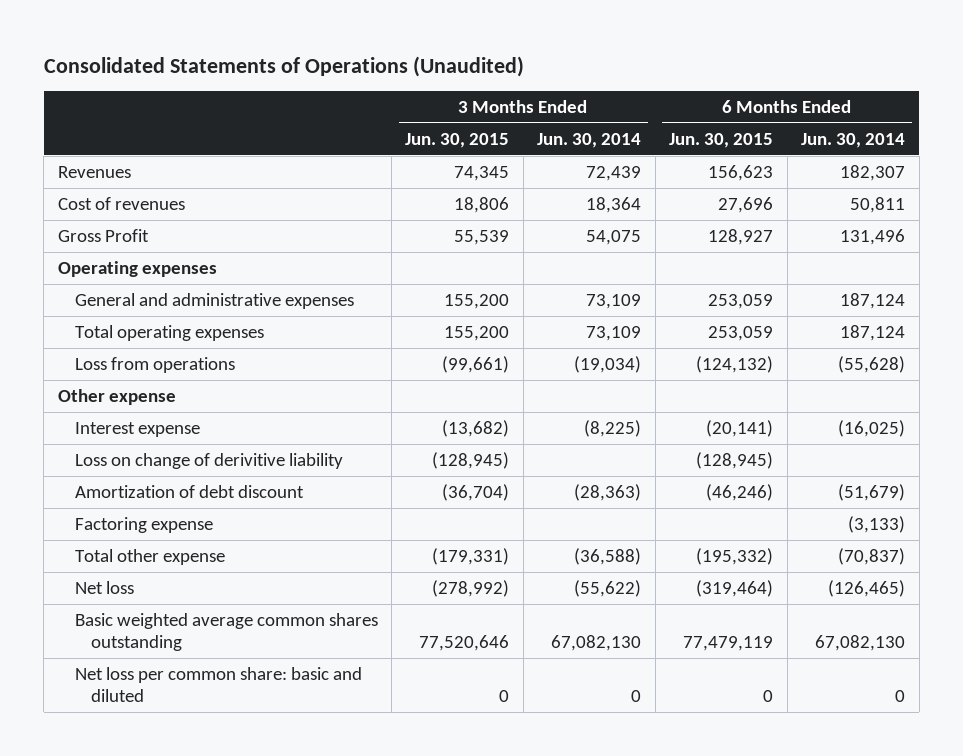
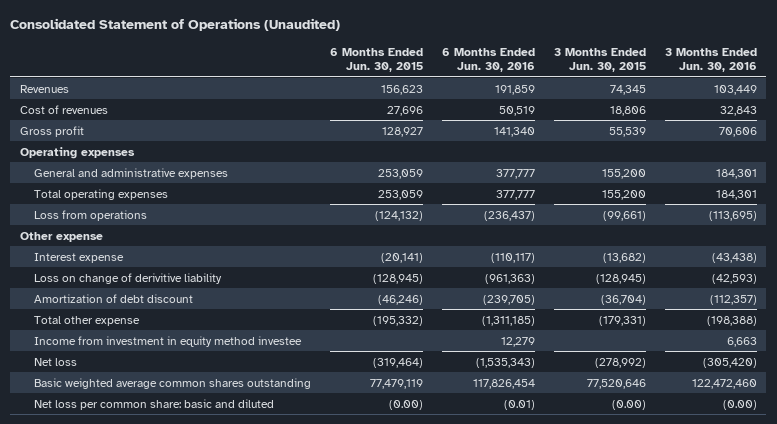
[43,55,524,77] Consolidated Statements of Operations (Unaudited) -> [10,18,341,32] Consolidated Statement of Operations (Unaudited)
[537,132,642,148] Jun. 30, 2014 -> none
[801,132,906,148] Jun. 30, 2014 -> none
none -> [441,48,535,73] 6 Months Ended Jun. 30, 2016
none -> [664,48,757,73] 3 Months Ended Jun. 30, 2016
[57,228,149,242] Gross Profit -> [19,125,84,137] Gross profit
[74,516,213,533] Factoring expense -> none
none -> [33,335,302,347] Income from investment in equity method investee
[499,690,510,703] 0 -> [611,399,646,410] (0.00)
[763,690,774,703] 0 -> [388,399,423,410] (0.00)

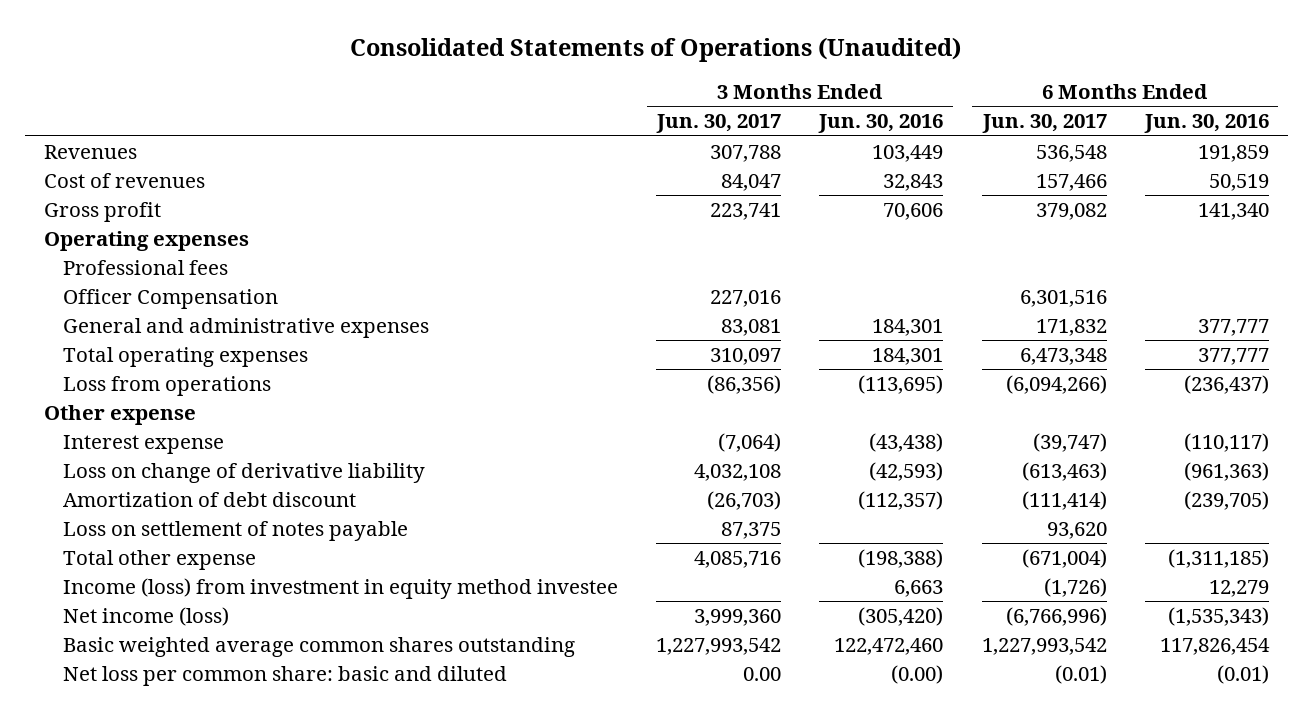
[10,18,341,32] Consolidated Statement of Operations (Unaudited) -> [350,37,962,63] Consolidated Statements of Operations (Unaudited)
[329,48,423,73] 6 Months Ended Jun. 30, 2015 -> none
[553,48,646,73] 3 Months Ended Jun. 30, 2015 -> none
none -> [656,114,782,134] Jun. 30, 2017
none -> [981,114,1107,134] Jun. 30, 2017
none -> [63,260,229,276] Professional fees
none -> [63,289,279,310] Officer Compensation
[33,272,222,284] Loss on change of derivitive liability -> [63,463,426,484] Loss on change of derivative liability
none -> [63,521,409,542] Loss on settlement of notes payable
[33,335,302,347] Income from investment in equity method investee -> [63,578,619,600] Income (loss) from investment in equity method investee
[33,357,77,366] Net loss -> [63,607,230,627] Net income (loss)

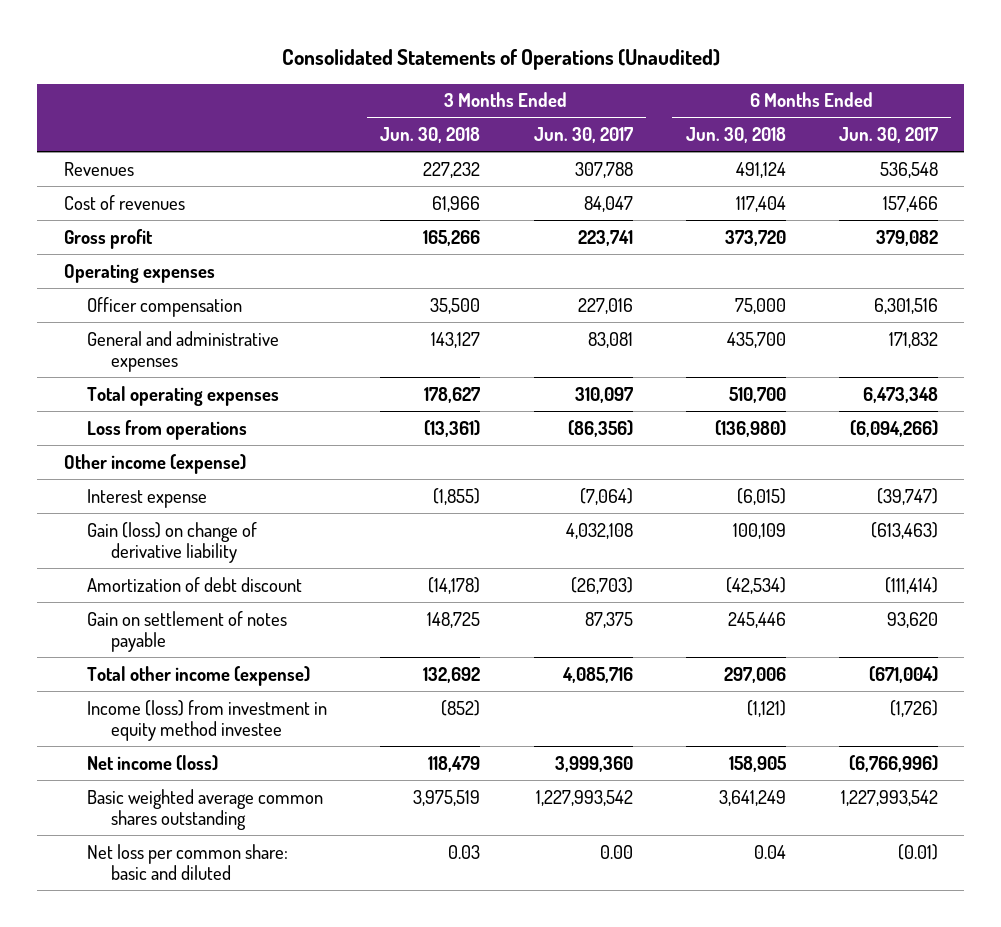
[818,114,944,134] Jun. 30, 2016 -> none
[1143,114,1269,134] Jun. 30, 2016 -> none
none -> [380,127,481,144] Jun. 30, 2018
none -> [685,127,786,144] Jun. 30, 2018
[63,260,229,276] Professional fees -> none
[63,289,279,310] Officer Compensation -> [87,296,243,317] Officer compensation
[43,405,196,426] Other expense -> [63,453,246,474] Other income (expense)
[63,463,426,484] Loss on change of derivative liability -> [87,521,258,563] Gain (loss) on change of derivative liability
[63,521,409,542] Loss on settlement of notes payable -> [87,610,288,652] Gain on settlement of notes payable
[63,550,257,571] Total other expense -> [87,665,311,686] Total other income (expense)

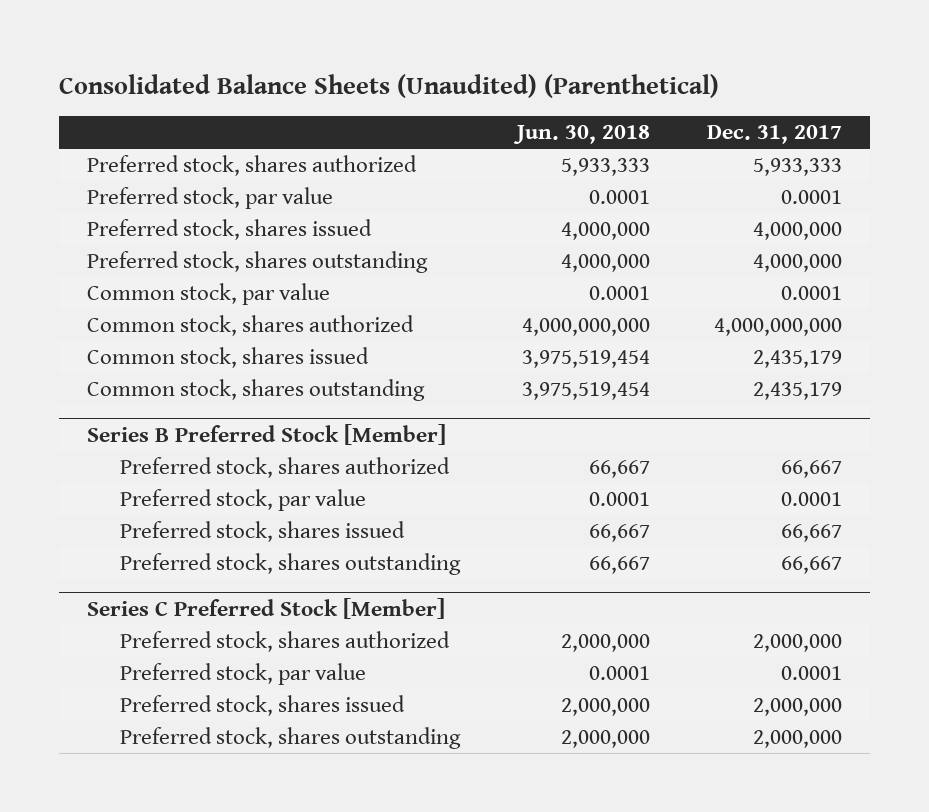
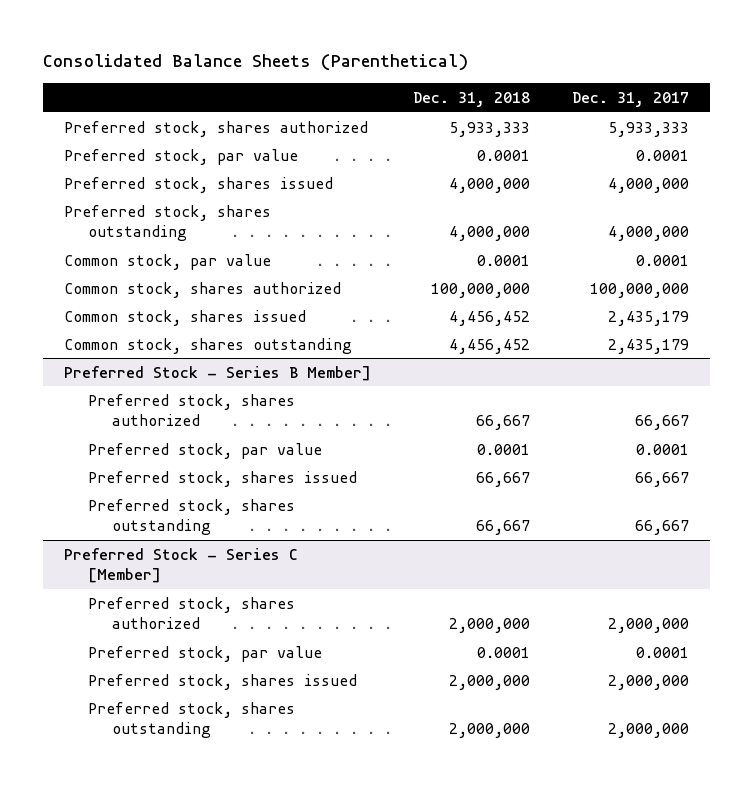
[58,73,719,98] Consolidated Balance Sheets (Unaudited) (Parenthetical) -> [42,54,468,72] Consolidated Balance Sheets (Parenthetical)
[512,125,650,145] Jun. 30, 2018 -> none
none -> [412,91,530,107] Dec. 31, 2018
[713,318,842,337] 4,000,000,000 -> [589,282,689,298] 100,000,000
[87,423,447,445] Series B Preferred Stock [Member] -> [63,365,371,381] Preferred Stock - Series B Member]
[87,597,446,619] Series C Preferred Stock [Member] -> [63,547,298,583] Preferred Stock - Series C [Member]

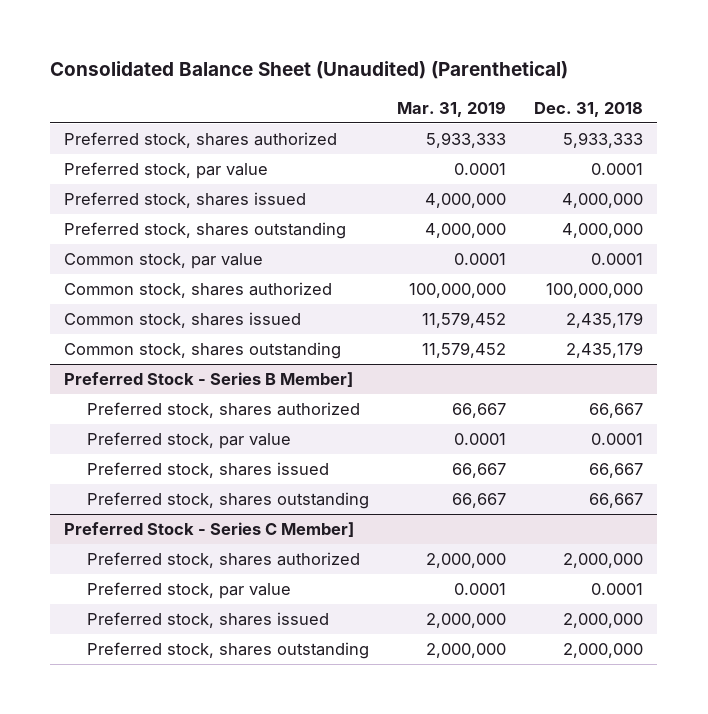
[42,54,468,72] Consolidated Balance Sheets (Parenthetical) -> [50,61,569,80] Consolidated Balance Sheet (Unaudited) (Parenthetical)
[571,91,689,107] Dec. 31, 2017 -> none
none -> [396,101,506,118] Mar. 31, 2019
[448,310,530,326] 4,456,452 -> [566,312,644,329] 2,435,179
[448,338,530,354] 4,456,452 -> [566,342,644,359] 2,435,179
[63,547,298,583] Preferred Stock - Series C [Member] -> [64,522,355,538] Preferred Stock - Series C Member]

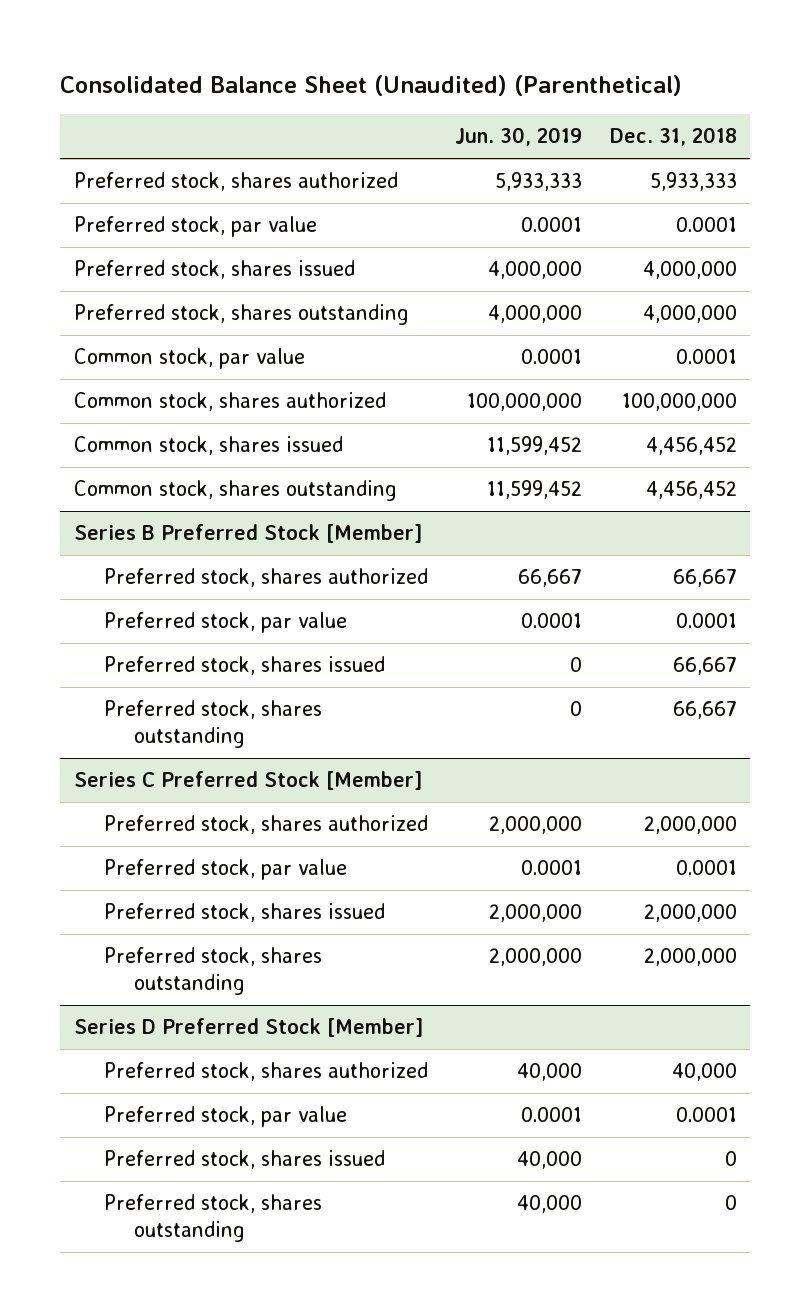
[396,101,506,118] Mar. 31, 2019 -> none
none -> [455,127,583,147] Jun. 30, 2019
[566,312,644,329] 2,435,179 -> [645,437,737,456] 4,456,452
[566,342,644,359] 2,435,179 -> [645,481,737,500] 4,456,452
[64,372,354,388] Preferred Stock - Series B Member] -> [73,524,422,544] Series B Preferred Stock [Member]
[64,522,355,538] Preferred Stock - Series C Member] -> [73,771,422,791] Series C Preferred Stock [Member]
none -> [73,1018,423,1038] Series D Preferred Stock [Member]
none -> [103,1062,428,1082] Preferred stock, shares authorized
none -> [103,1106,347,1128] Preferred stock, par value
none -> [103,1150,385,1170] Preferred stock, shares issued
none -> [103,1194,322,1243] Preferred stock, shares outstanding

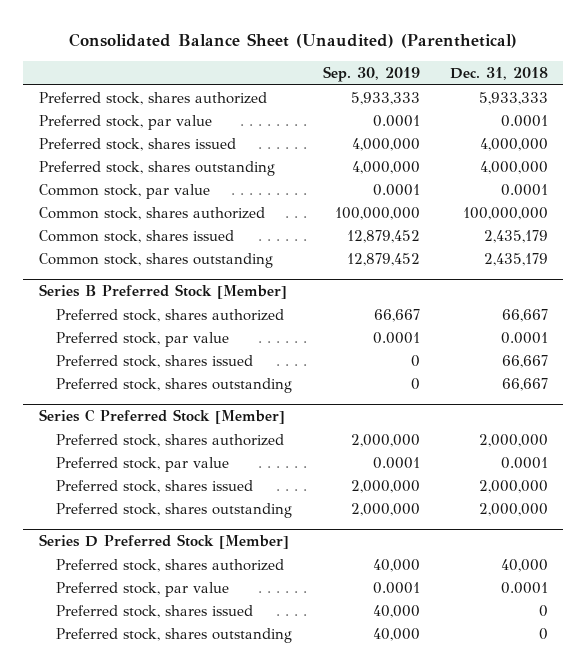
[455,127,583,147] Jun. 30, 2019 -> none
none -> [322,66,420,83] Sep. 30, 2019
[645,437,737,456] 4,456,452 -> [484,229,549,243] 2,435,179
[645,481,737,500] 4,456,452 -> [484,252,549,266] 2,435,179

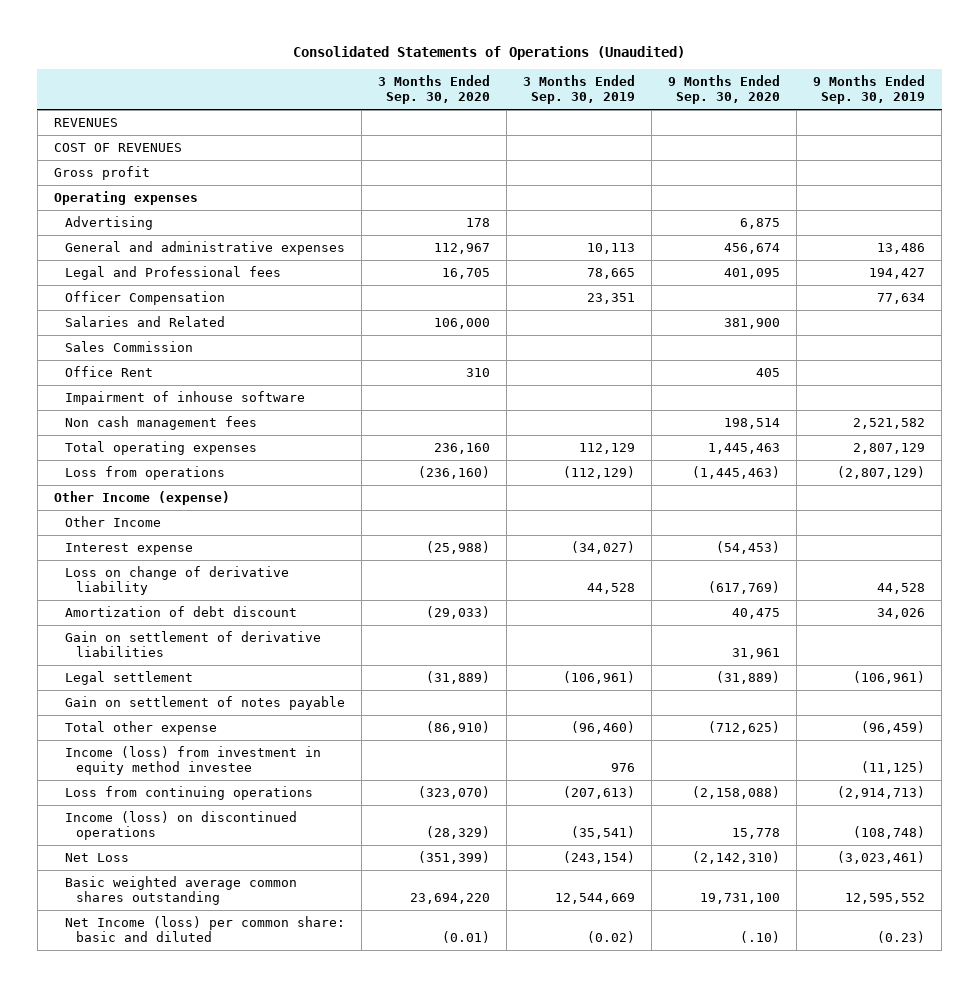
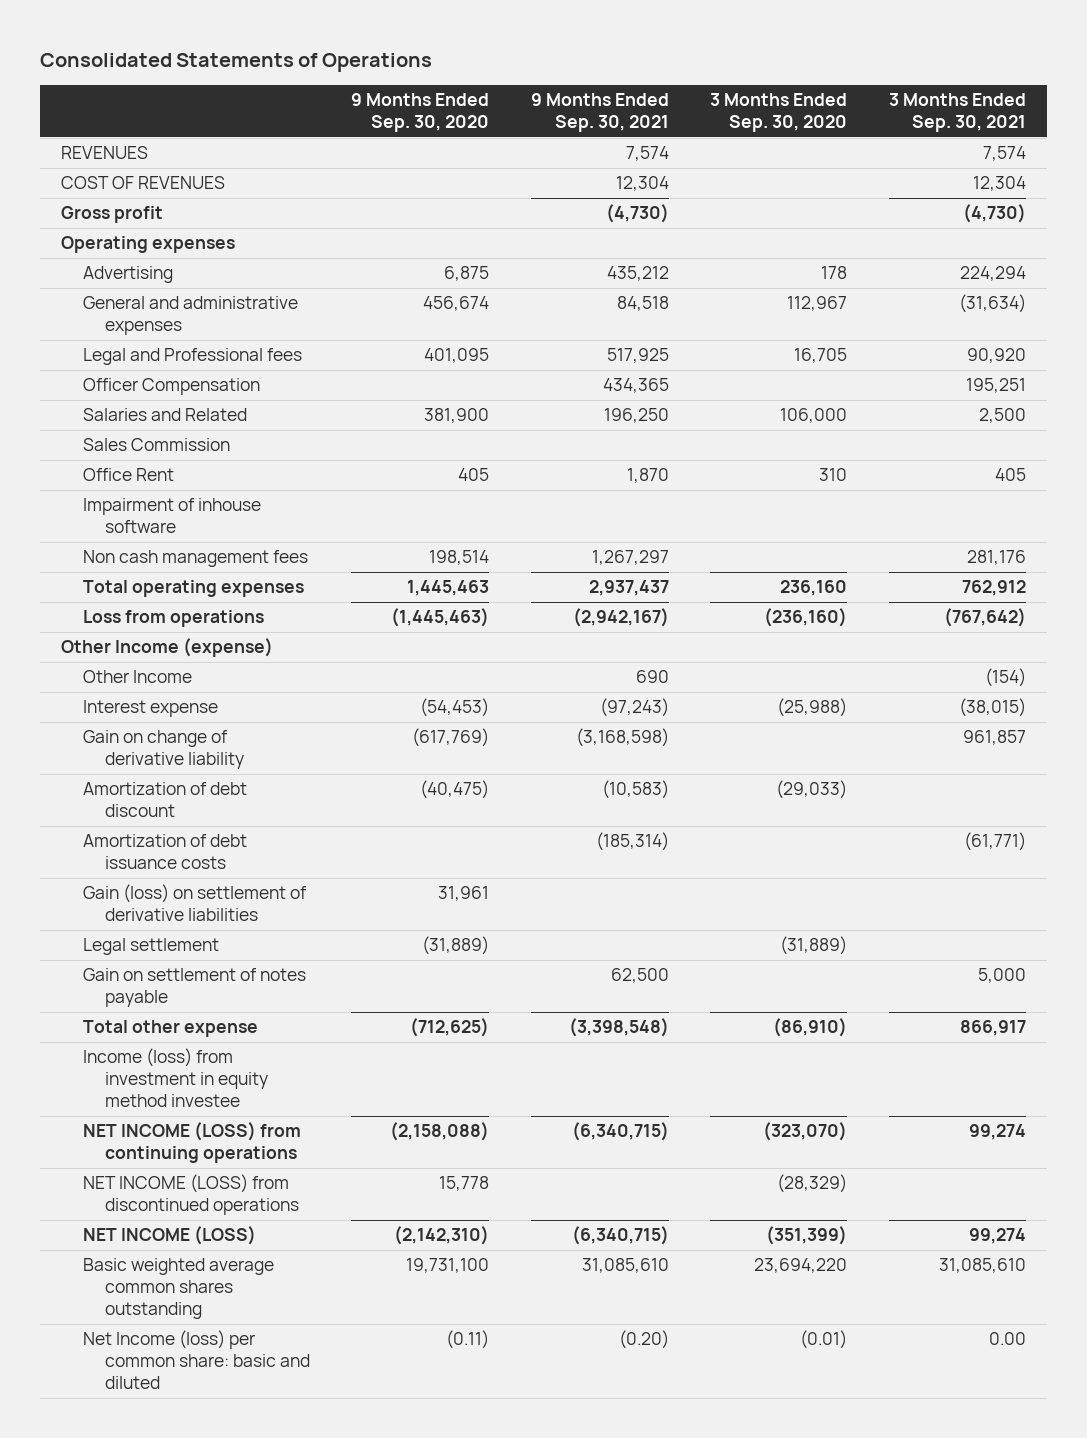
[293,45,686,60] Consolidated Statements of Operations (Unaudited) -> [40,53,433,73] Consolidated Statements of Operations
[522,74,635,105] 3 Months Ended Sep. 30, 2019 -> none
[813,74,926,105] 9 Months Ended Sep. 30, 2019 -> none
none -> [530,93,669,133] 9 Months Ended Sep. 30, 2021
none -> [888,93,1026,133] 3 Months Ended Sep. 30, 2021
[64,565,289,596] Loss on change of derivative liability -> [82,730,244,770] Gain on change of derivative liability
[732,607,781,619] 40,475 -> [420,780,490,800] (40,475)
none -> [82,834,247,870] Amortization of debt issuance costs
[64,630,321,658] Gain on settlement of derivative liabilities -> [82,884,307,922] Gain (loss) on settlement of derivative liabilities
[64,785,313,800] Loss from continuing operations -> [82,1122,301,1164] NET INCOME (LOSS) from continuing operations
[64,810,297,841] Income (loss) on discontinued operations -> [82,1174,299,1216] NET INCOME (LOSS) from discontinued operations
[64,852,129,862] Net Loss -> [82,1226,256,1246] NET INCOME (LOSS)
[740,931,781,944] (.10) -> [446,1330,490,1350] (0.11)

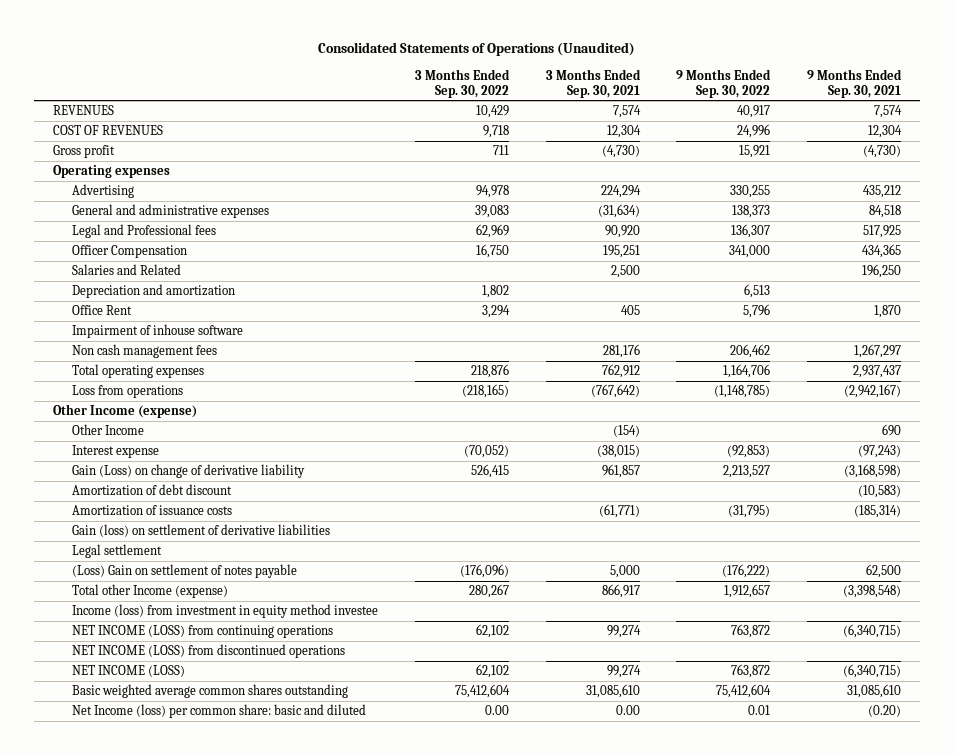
[40,53,433,73] Consolidated Statements of Operations -> [317,42,635,57] Consolidated Statements of Operations (Unaudited)
[351,93,490,133] 9 Months Ended Sep. 30, 2020 -> none
[710,93,848,133] 3 Months Ended Sep. 30, 2020 -> none
none -> [414,68,510,98] 3 Months Ended Sep. 30, 2022
none -> [676,68,772,98] 9 Months Ended Sep. 30, 2022
[82,438,230,452] Sales Commission -> none
none -> [71,284,235,299] Depreciation and amortization
[82,730,244,770] Gain on change of derivative liability -> [71,464,305,479] Gain (Loss) on change of derivative liability
[82,834,247,870] Amortization of debt issuance costs -> [71,505,232,517] Amortization of issuance costs
[82,968,306,1008] Gain on settlement of notes payable -> [71,564,297,579] (Loss) Gain on settlement of notes payable
[82,1020,258,1038] Total other expense -> [71,584,228,599] Total other Income (expense)

